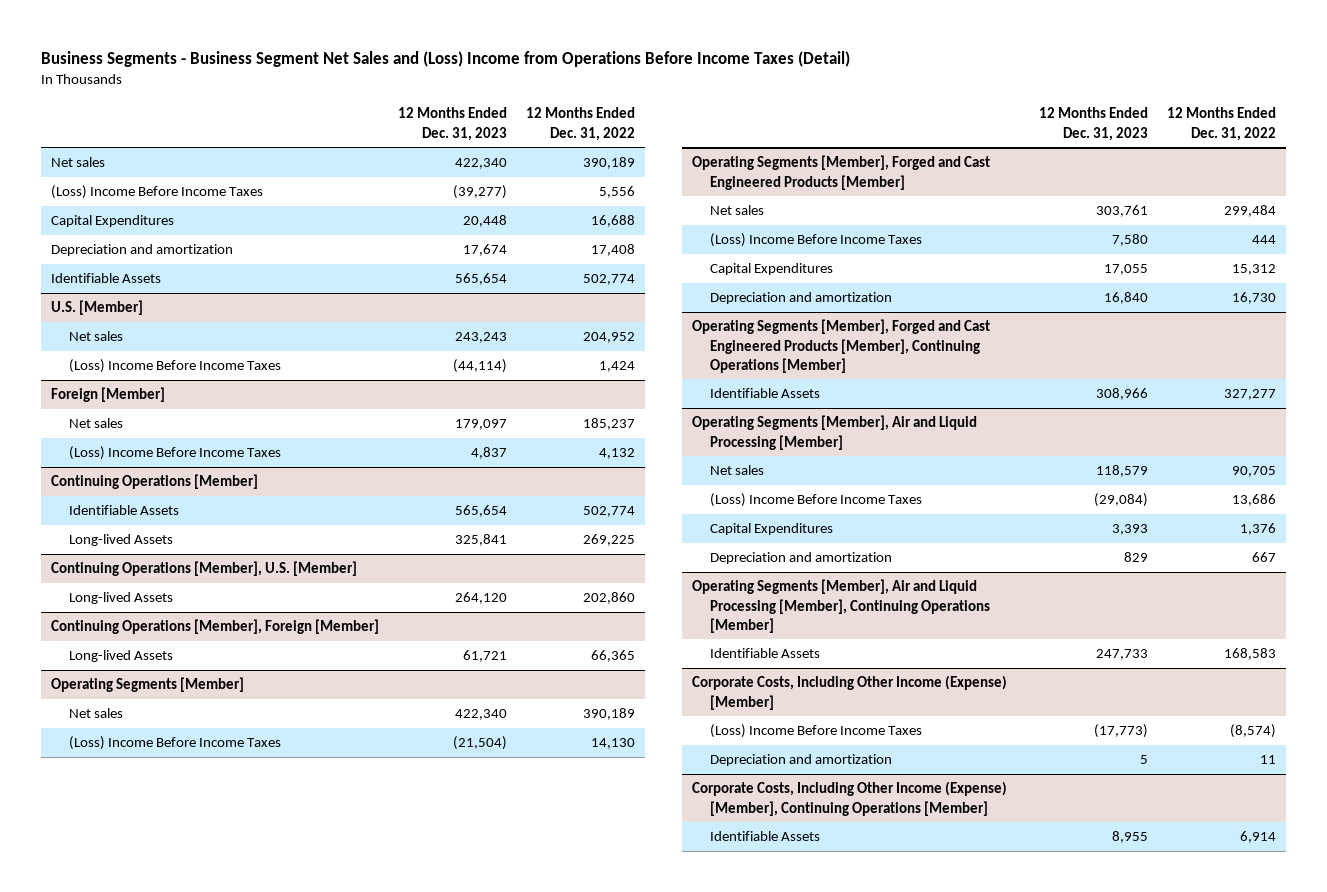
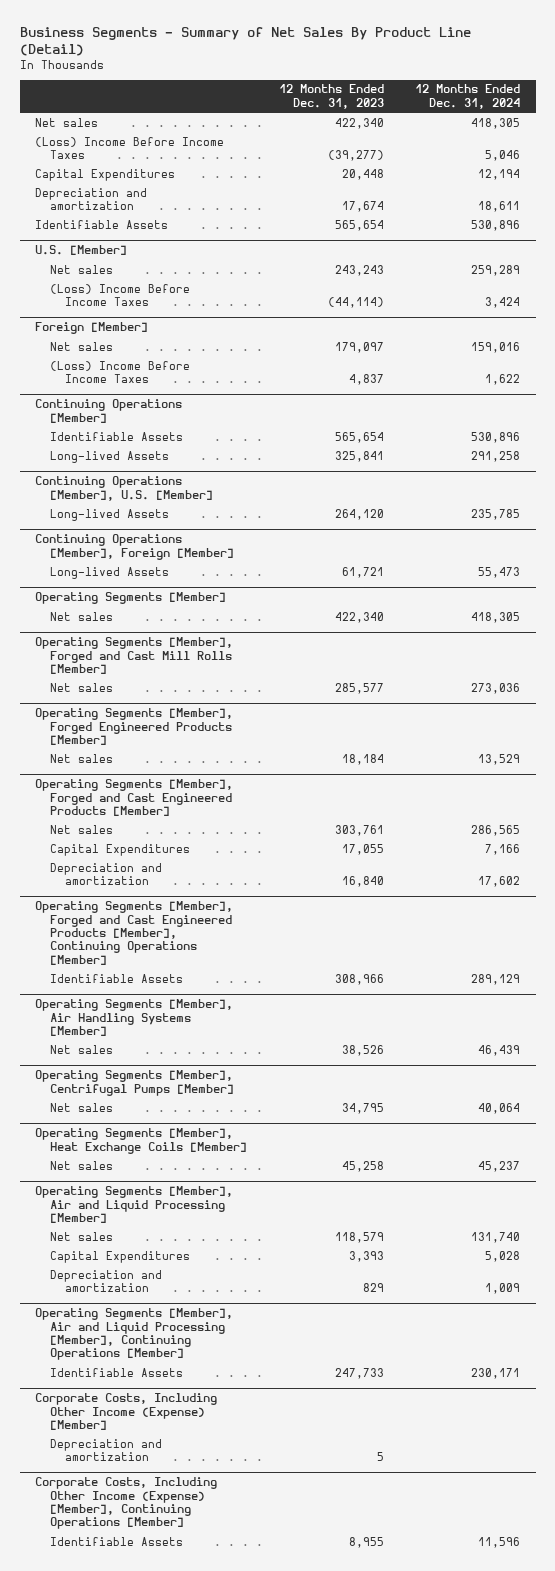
[41,51,851,68] Business Segments - Business Segment Net Sales and (Loss) Income from Operations Before Income Taxes (Detail) -> [19,26,471,56] Business Segments - Summary of Net Sales By Product Line (Detail)
[526,107,636,141] 12 Months Ended Dec. 31, 2022 -> none
none -> [414,84,520,109] 12 Months Ended Dec. 31, 2024
[68,736,281,751] (Loss) Income Before Income Taxes -> none
none -> [35,637,234,675] Operating Segments [Member], Forged and Cast Mill Rolls [Member]
none -> [50,682,114,692] Net sales
none -> [35,708,234,746] Operating Segments [Member], Forged Engineered Products [Member]
none -> [50,753,114,763] Net sales
[709,233,922,248] (Loss) Income Before Income Taxes -> none
none -> [35,999,234,1037] Operating Segments [Member], Air Handling Systems [Member]
none -> [50,1044,114,1054] Net sales
none -> [35,1070,235,1096] Operating Segments [Member], Centrifugal Pumps [Member]
none -> [50,1102,114,1112] Net sales
none -> [35,1128,248,1154] Operating Segments [Member], Heat Exchange Coils [Member]
none -> [50,1160,114,1170] Net sales
[709,493,922,508] (Loss) Income Before Income Taxes -> none
[709,724,922,739] (Loss) Income Before Income Taxes -> none

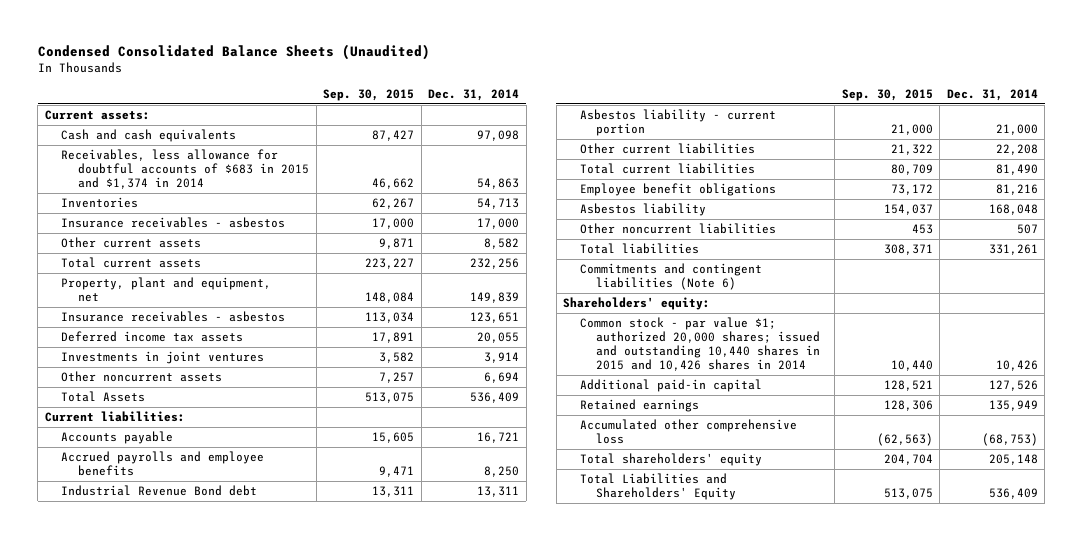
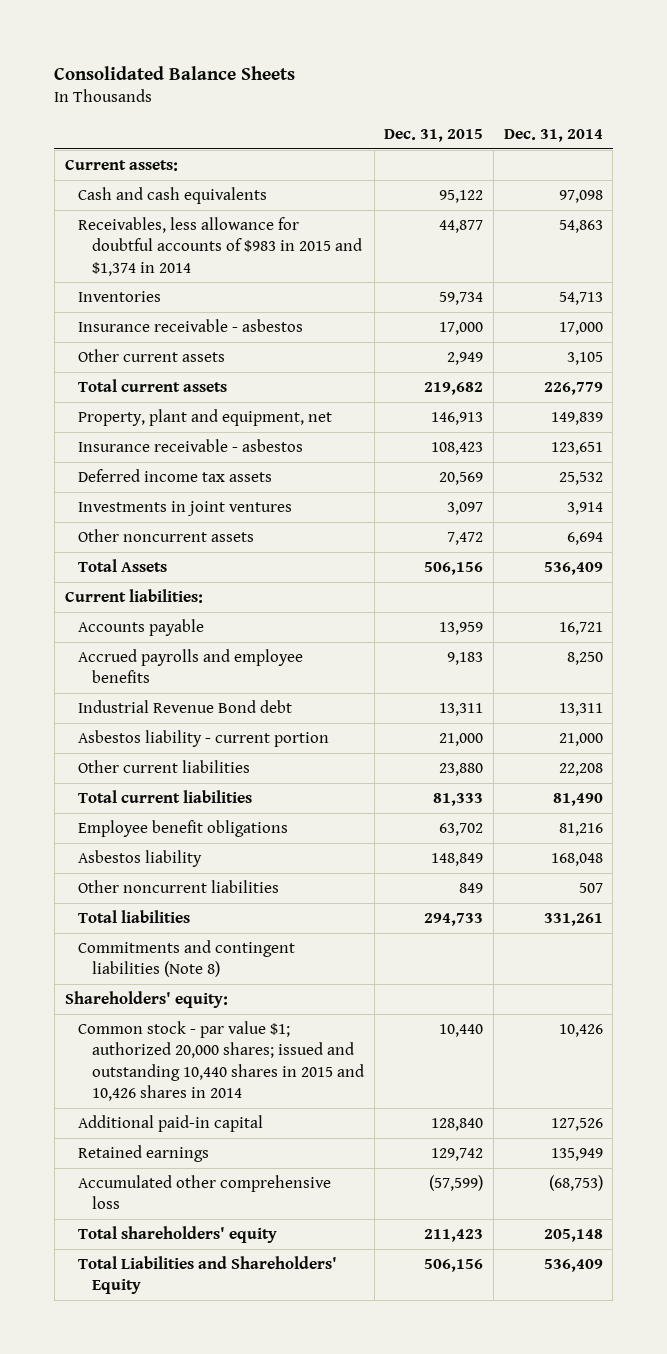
[37,44,430,61] Condensed Consolidated Balance Sheets (Unaudited) -> [54,66,296,81] Consolidated Balance Sheets
[323,88,415,101] Sep. 30, 2015 -> none
none -> [384,129,484,143] Dec. 31, 2015
[61,148,310,190] Receivables, less allowance for doubtful accounts of $683 in 2015 and $1,374 in 2014 -> [78,217,362,276] Receivables, less allowance for doubtful accounts of $983 in 2015 and $1,374 in 2014
[61,216,286,228] Insurance receivables - asbestos -> [78,319,304,333] Insurance receivable - asbestos
[484,237,520,249] 8,582 -> [566,352,603,366] 3,105
[470,257,520,269] 232,256 -> [543,382,603,396] 226,779
[61,310,286,322] Insurance receivables - asbestos -> [78,439,304,453] Insurance receivable - asbestos
[477,331,520,343] 20,055 -> [558,472,603,486] 25,532
[579,262,762,291] Commitments and contingent liabilities (Note 6) -> [78,940,296,978] Commitments and contingent liabilities (Note 8)

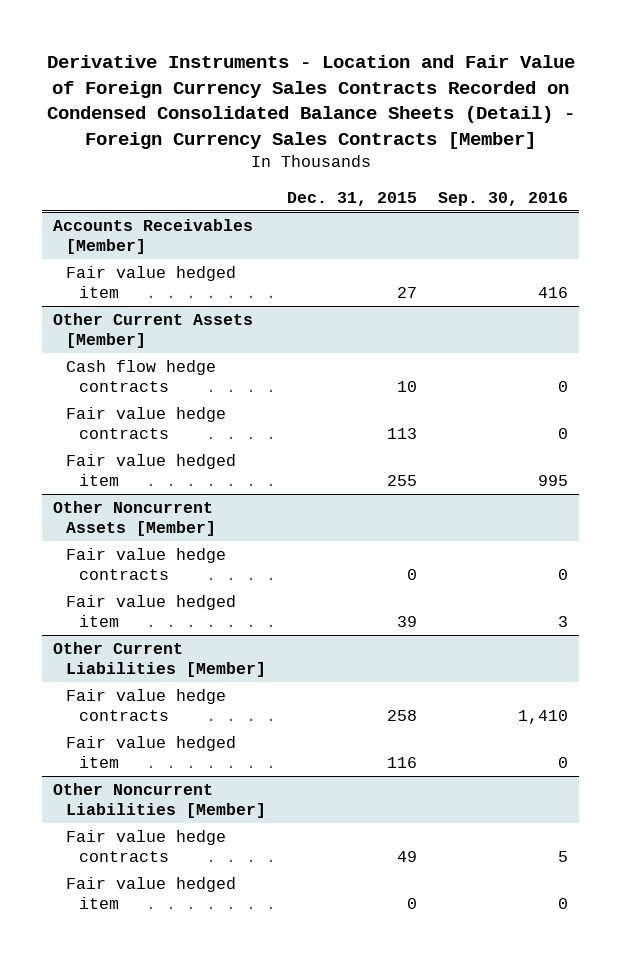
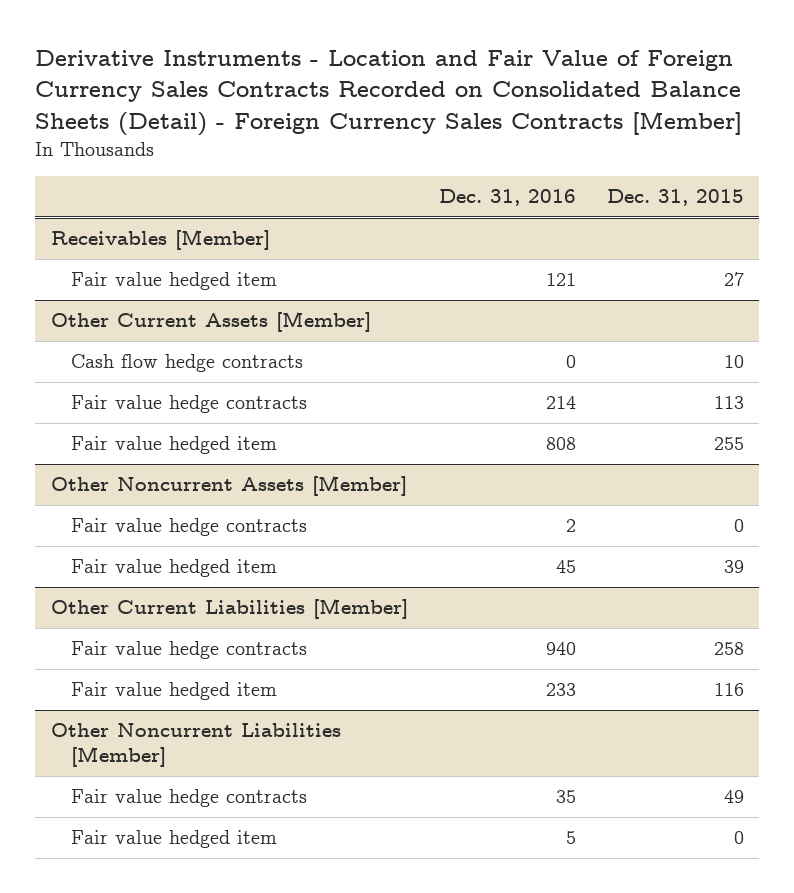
[46,54,575,149] Derivative Instruments - Location and Fair Value of Foreign Currency Sales Contracts Recorded on Condensed Consolidated Balance Sheets (Detail) - Foreign Currency Sales Contracts [Member] -> [35,50,743,136] Derivative Instruments - Location and Fair Value of Foreign Currency Sales Contracts Recorded on Consolidated Balance Sheets (Detail) - Foreign Currency Sales Contracts [Member]
[438,191,569,206] Sep. 30, 2016 -> none
none -> [438,189,576,207] Dec. 31, 2016
[52,219,253,255] Accounts Receivables [Member] -> [50,229,270,251] Receivables [Member]

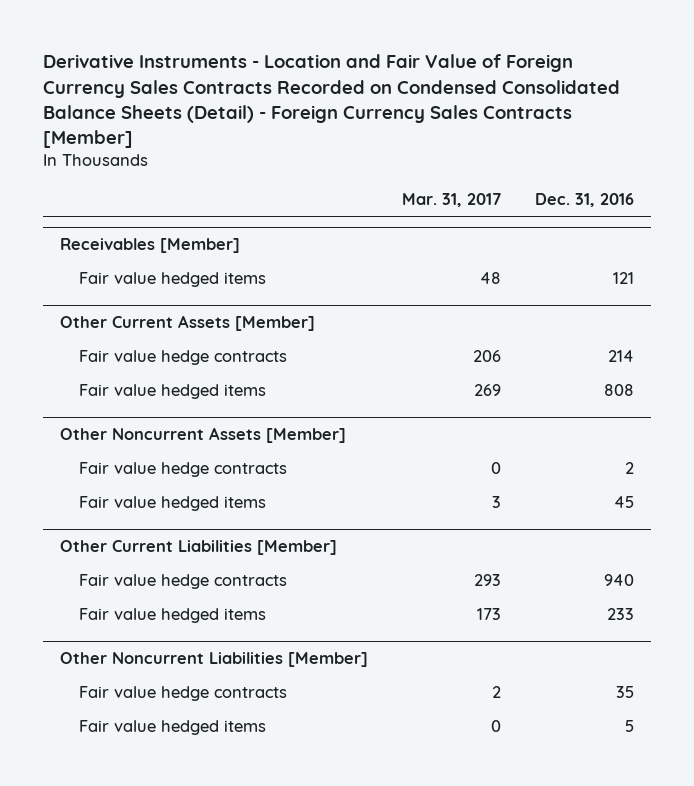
[35,50,743,136] Derivative Instruments - Location and Fair Value of Foreign Currency Sales Contracts Recorded on Consolidated Balance Sheets (Detail) - Foreign Currency Sales Contracts [Member] -> [42,54,620,149] Derivative Instruments - Location and Fair Value of Foreign Currency Sales Contracts Recorded on Condensed Consolidated Balance Sheets (Detail) - Foreign Currency Sales Contracts [Member]
[606,189,744,207] Dec. 31, 2015 -> none
none -> [402,193,502,208] Mar. 31, 2017
[70,272,277,291] Fair value hedged item -> [79,271,267,287] Fair value hedged items
[70,354,303,373] Cash flow hedge contracts -> none
[70,436,277,455] Fair value hedged item -> [79,383,267,399] Fair value hedged items
[70,559,277,578] Fair value hedged item -> [79,495,267,511] Fair value hedged items
[70,682,277,701] Fair value hedged item -> [79,607,267,623] Fair value hedged items
[70,830,277,849] Fair value hedged item -> [79,719,267,735] Fair value hedged items

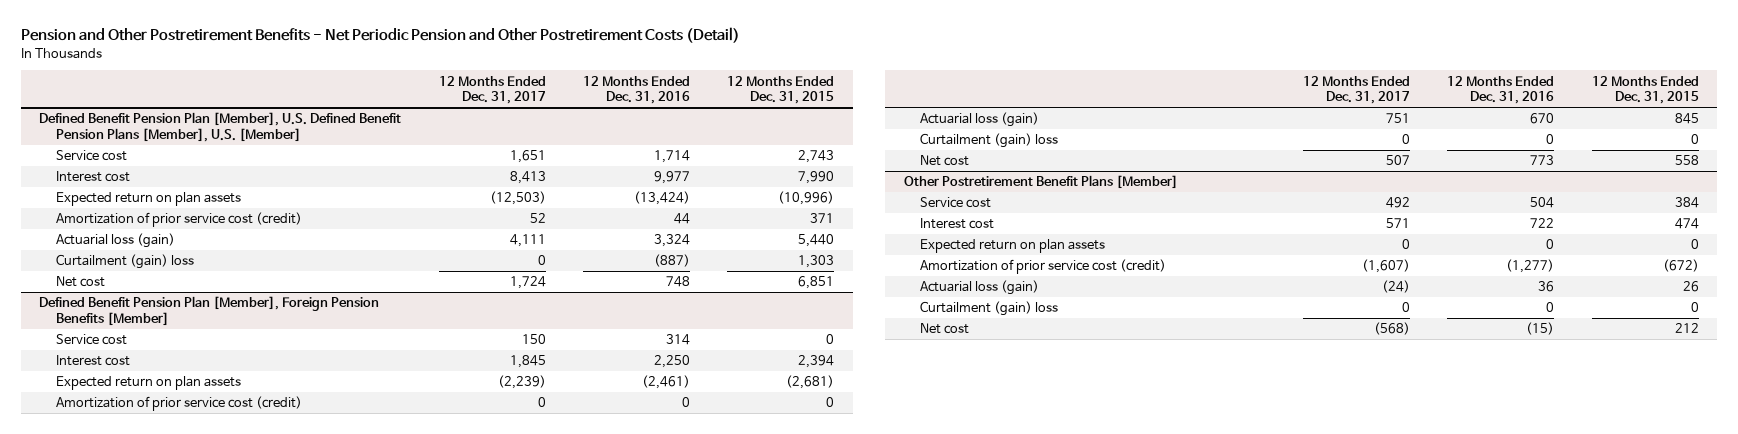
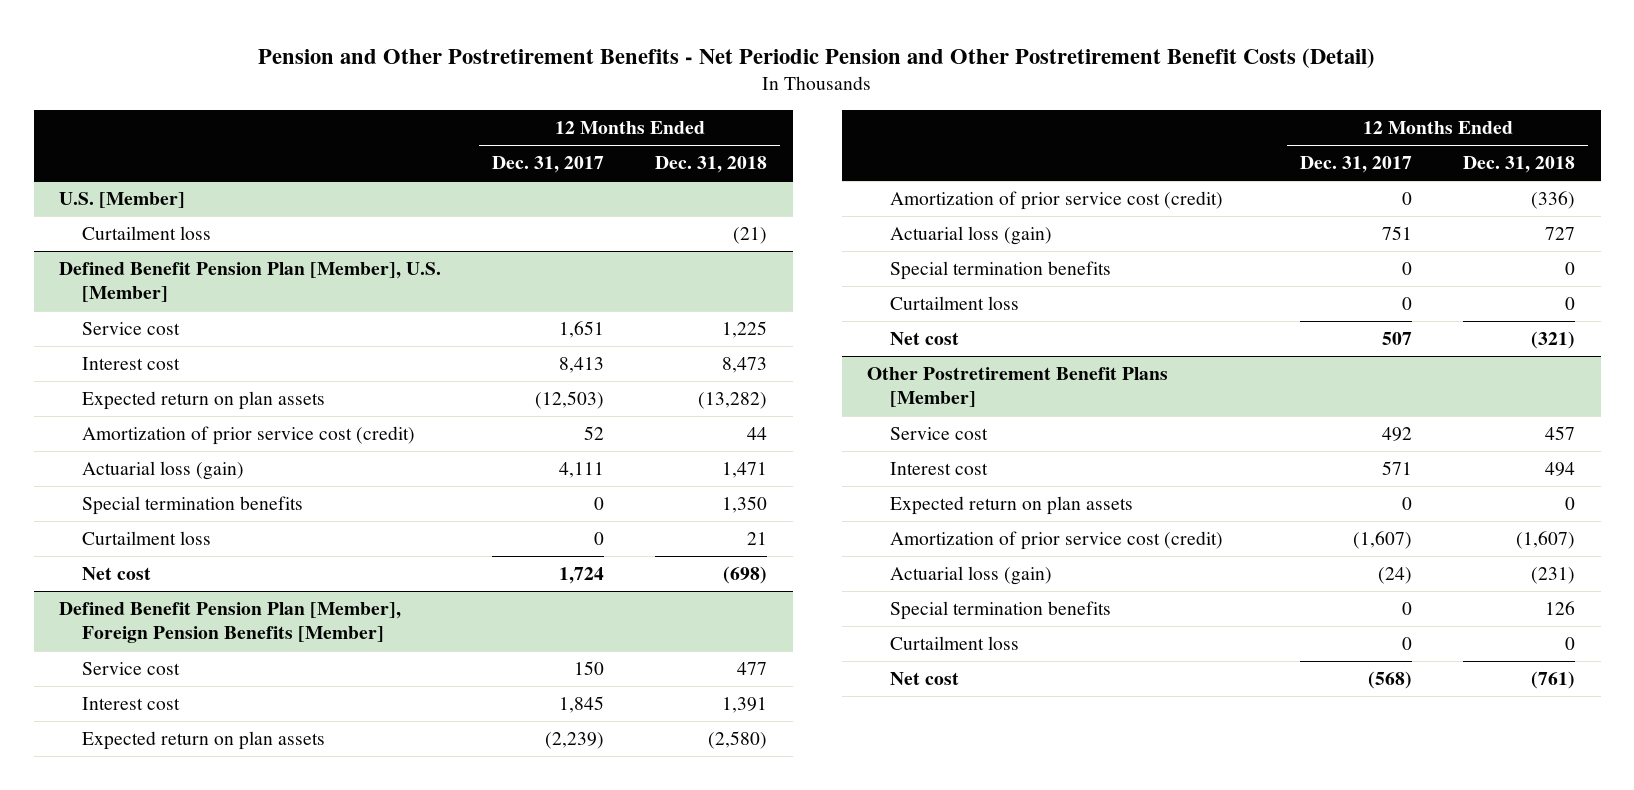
[20,27,740,44] Pension and Other Postretirement Benefits - Net Periodic Pension and Other Postretirement Costs (Detail) -> [258,47,1376,68] Pension and Other Postretirement Benefits - Net Periodic Pension and Other Postretirement Benefit Costs (Detail)
[582,75,690,105] 12 Months Ended Dec. 31, 2016 -> none
[727,75,835,105] 12 Months Ended Dec. 31, 2015 -> none
none -> [655,156,768,174] Dec. 31, 2018
none -> [59,192,186,209] U.S. [Member]
none -> [82,226,212,241] Curtailment loss
[39,112,402,142] Defined Benefit Pension Plan [Member], U.S. Defined Benefit Pension Plans [Member], U.S. [Member] -> [59,262,442,303] Defined Benefit Pension Plan [Member], U.S. [Member]
none -> [82,496,304,516] Special termination benefits
[55,254,194,270] Curtailment (gain) loss -> [82,531,212,546] Curtailment loss
none -> [890,261,1112,281] Special termination benefits
[920,133,1059,149] Curtailment (gain) loss -> [890,296,1020,311] Curtailment loss
none -> [890,601,1112,621] Special termination benefits
[920,301,1059,317] Curtailment (gain) loss -> [890,636,1020,651] Curtailment loss

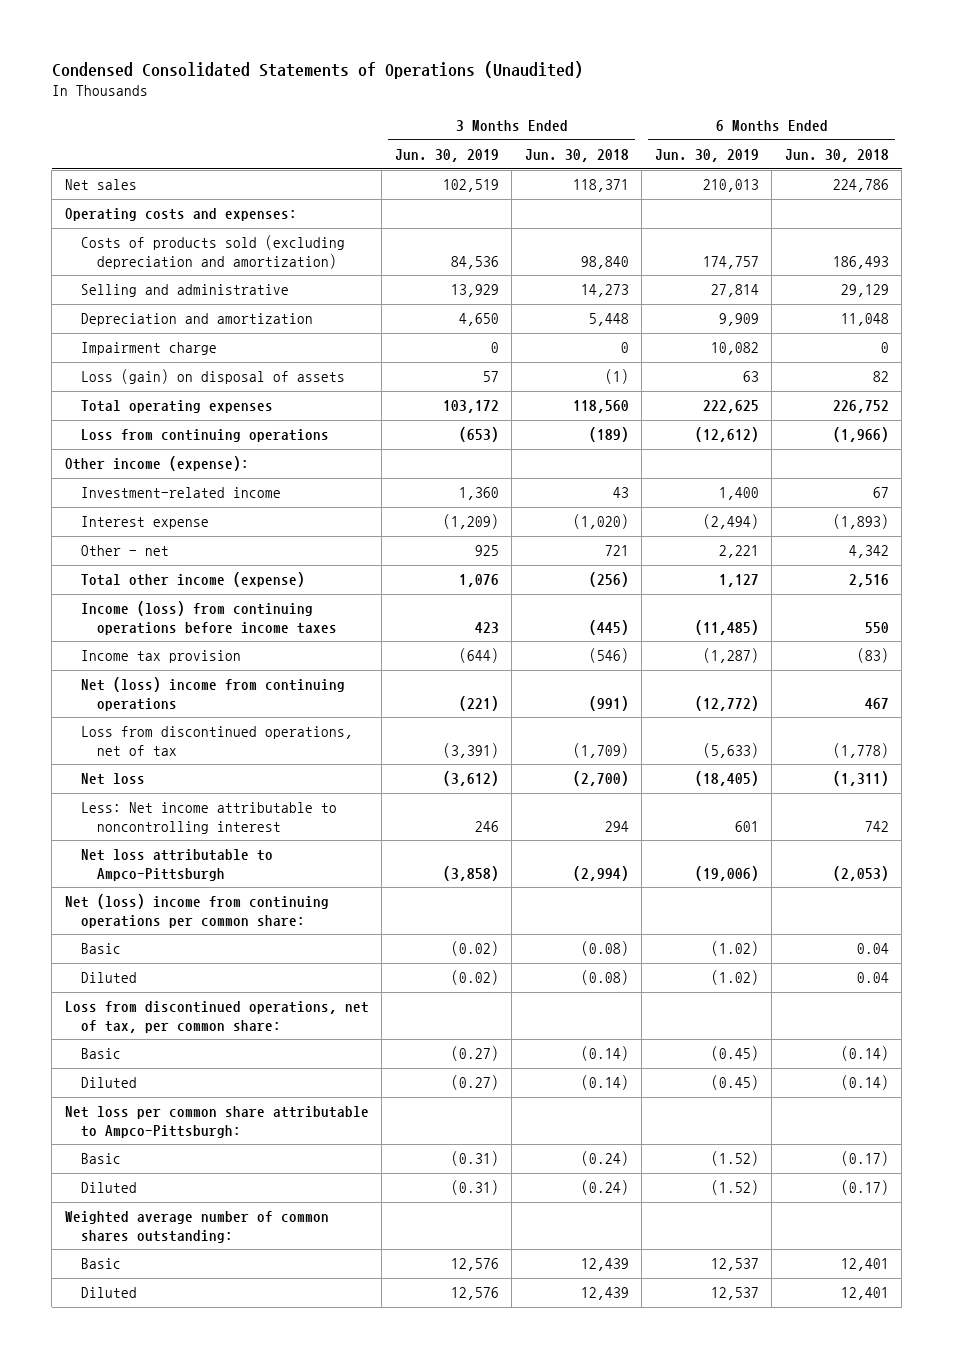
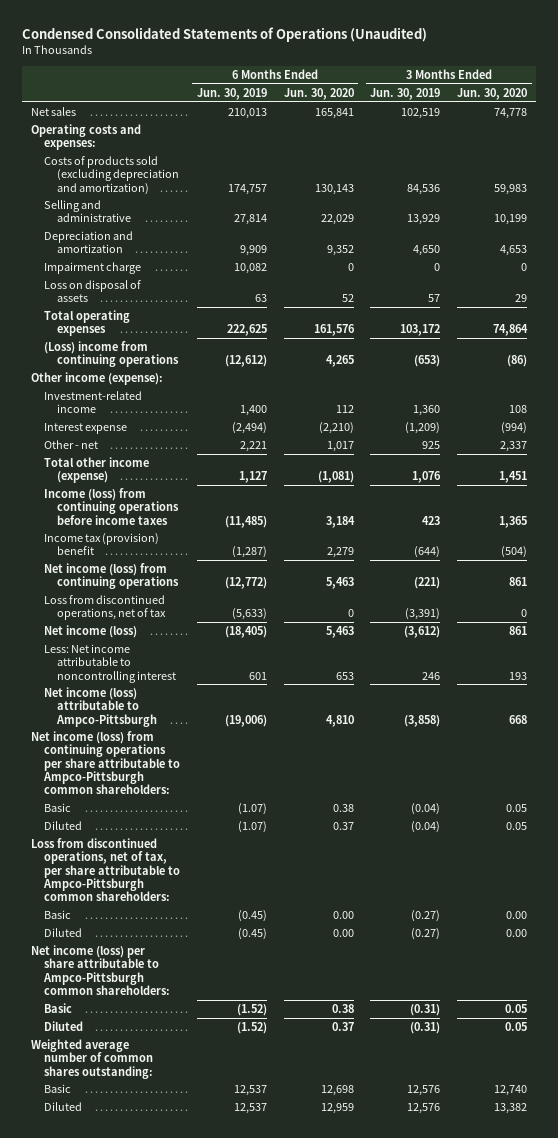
[524,149,629,163] Jun. 30, 2018 -> none
[784,149,889,163] Jun. 30, 2018 -> none
none -> [283,87,354,100] Jun. 30, 2020
none -> [457,87,528,100] Jun. 30, 2020
[80,369,345,385] Loss (gain) on disposal of assets -> [43,280,141,303] Loss on disposal of assets
[80,429,329,443] Loss from continuing operations -> [43,341,179,368] (Loss) income from continuing operations
[80,650,241,664] Income tax provision -> [43,533,159,556] Income tax (provision) benefit
[80,677,345,711] Net (loss) income from continuing operations -> [43,563,179,590] Net income (loss) from continuing operations
[80,773,145,786] Net loss -> [43,625,137,639] Net income (loss)
[80,849,273,881] Net loss attributable to Ampco-Pittsburgh -> [43,687,157,727] Net income (loss) attributable to Ampco-Pittsburgh
[64,894,329,928] Net (loss) income from continuing operations per common share: -> [30,731,180,794] Net income (loss) from continuing operations per share attributable to Ampco-Pittsburgh common shareholders:
[450,941,499,957] (0.02) -> [411,803,441,816] (0.04)
[710,941,759,957] (1.02) -> [237,803,267,816] (1.07)
[450,970,499,986] (0.02) -> [411,821,441,834] (0.04)
[710,970,759,986] (1.02) -> [237,821,267,834] (1.07)
[64,1001,369,1033] Loss from discontinued operations, net of tax, per common share: -> [30,838,180,901] Loss from discontinued operations, net of tax, per share attributable to Ampco-Pittsburgh common shareholders:
[64,1106,369,1138] Net loss per common share attributable to Ampco-Pittsburgh: -> [30,945,170,995] Net income (loss) per share attributable to Ampco-Pittsburgh common shareholders:

